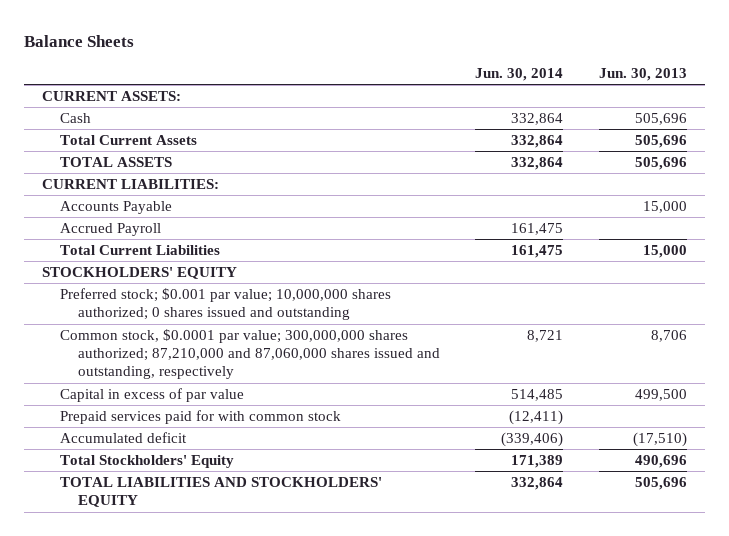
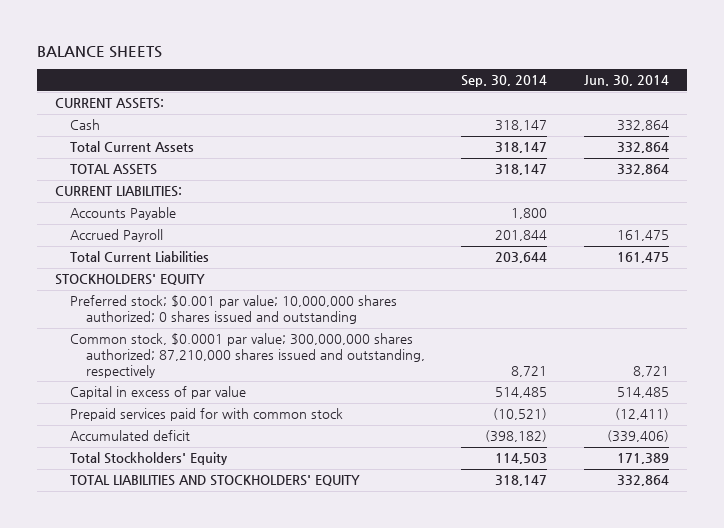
[23,35,134,48] Balance Sheets -> [36,46,162,59] BALANCE SHEETS
[599,68,688,82] Jun. 30, 2013 -> none
none -> [461,75,548,88] Sep. 30, 2014
[59,328,440,380] Common stock, $0.0001 par value; 300,000,000 shares authorized; 87,210,000 and 87,060,000 shares issued and outstanding, respectively -> [70,333,425,378] Common stock, $0.0001 par value; 300,000,000 shares authorized; 87,210,000 shares issued and outstanding, respectively

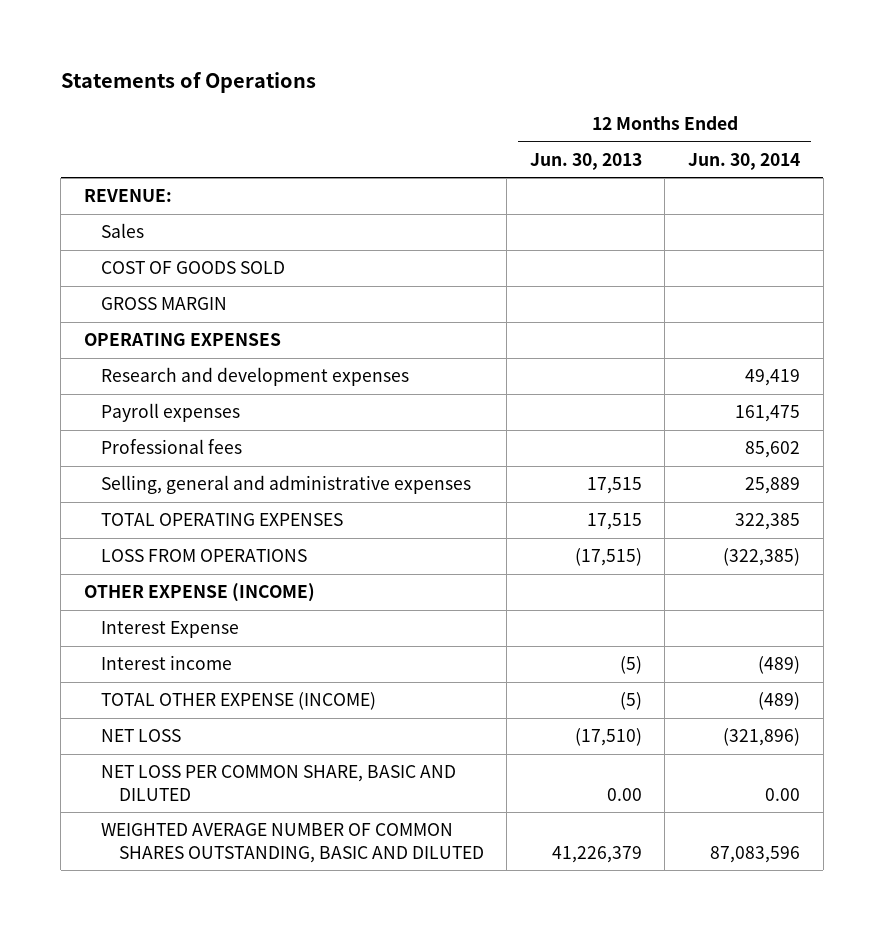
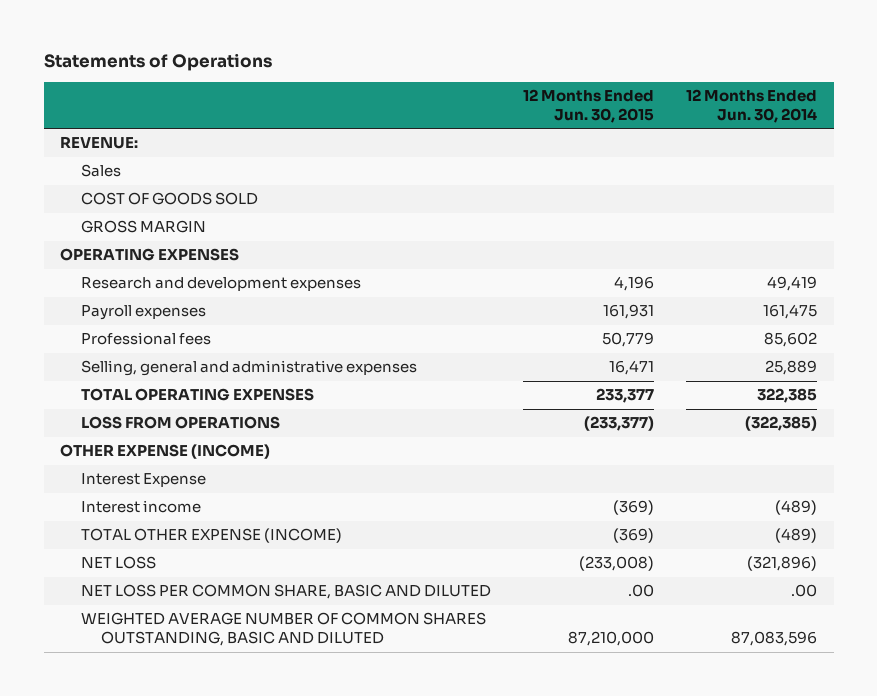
[529,152,642,170] Jun. 30, 2013 -> none
none -> [522,88,654,123] 12 Months Ended Jun. 30, 2015
[764,787,800,801] 0.00 -> [791,584,818,598] .00

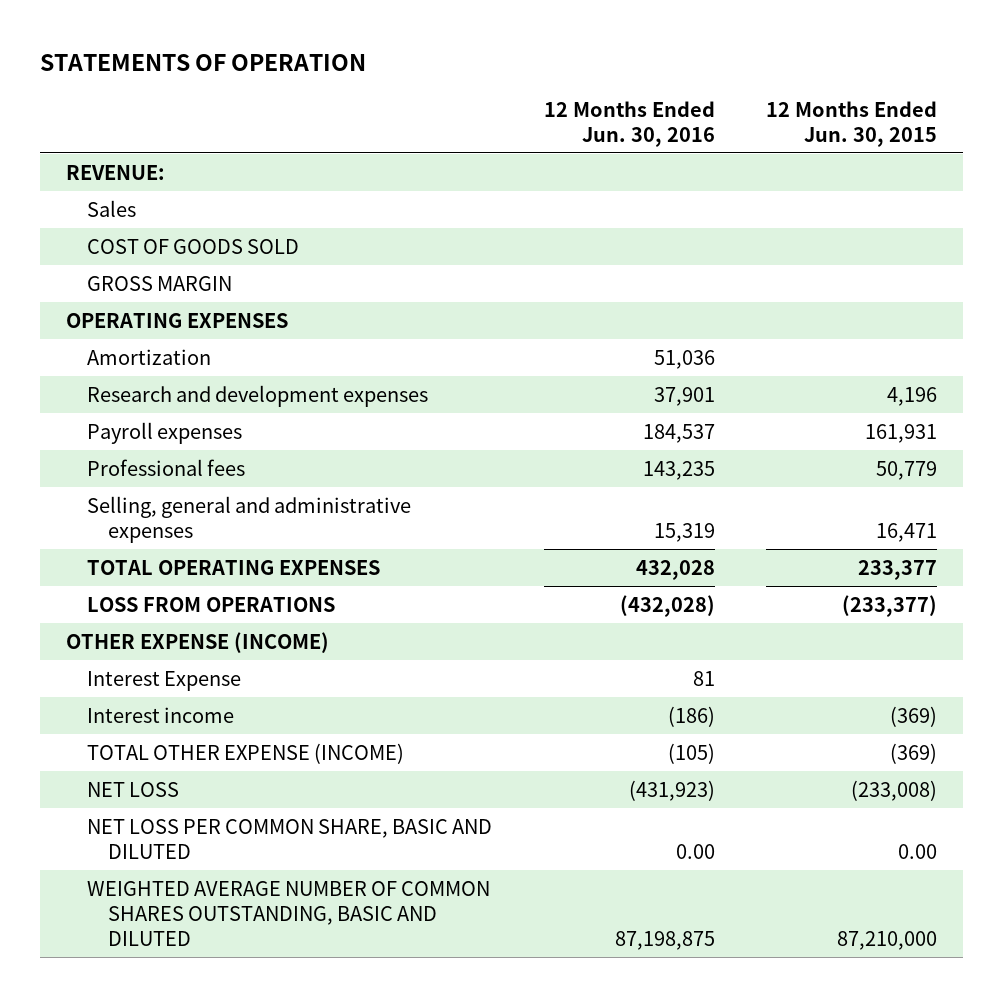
[43,52,272,71] Statements of Operations -> [40,54,367,72] STATEMENTS OF OPERATION
[686,88,818,123] 12 Months Ended Jun. 30, 2014 -> none
none -> [543,100,715,147] 12 Months Ended Jun. 30, 2016
none -> [87,348,212,365] Amortization
[627,584,654,598] .00 -> [898,843,938,859] 0.00

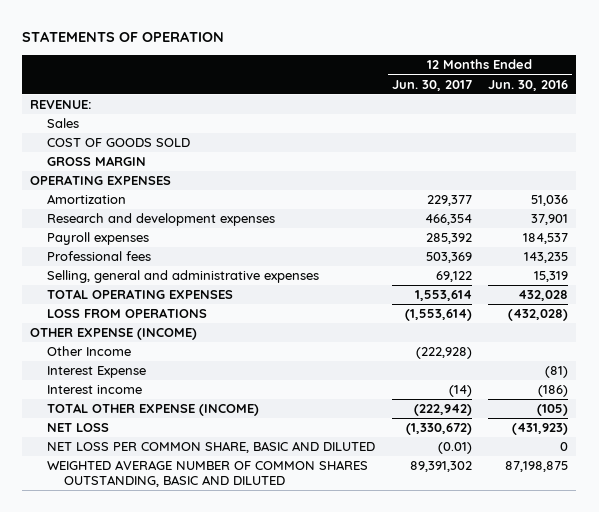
[766,100,938,147] 12 Months Ended Jun. 30, 2015 -> none
none -> [391,79,472,91] Jun. 30, 2017
none -> [47,346,132,357] Other Income
[692,670,715,686] 81 -> [545,366,569,379] (81)
[675,843,715,859] 0.00 -> [560,442,569,452] 0

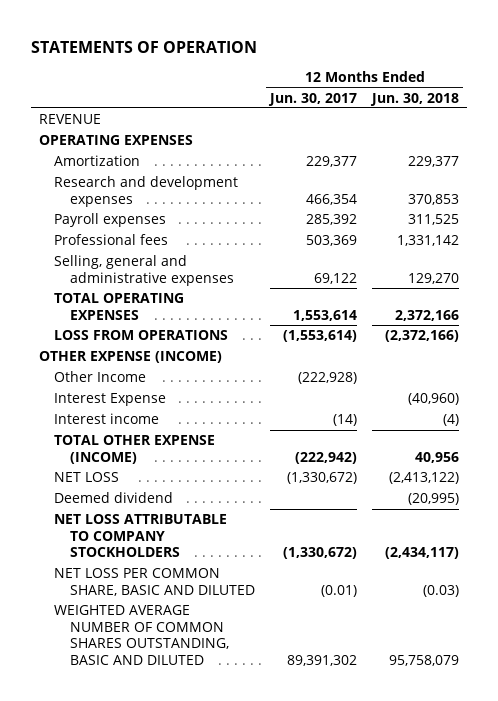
[488,79,569,91] Jun. 30, 2016 -> none
none -> [370,92,460,106] Jun. 30, 2018
[47,118,80,129] Sales -> none
[47,138,191,148] COST OF GOODS SOLD -> none
[47,156,147,167] GROSS MARGIN -> none
[30,100,93,110] REVENUE: -> [38,114,101,125] REVENUE
none -> [54,492,174,504] Deemed dividend
none -> [54,514,228,558] NET LOSS ATTRIBUTABLE TO COMPANY STOCKHOLDERS

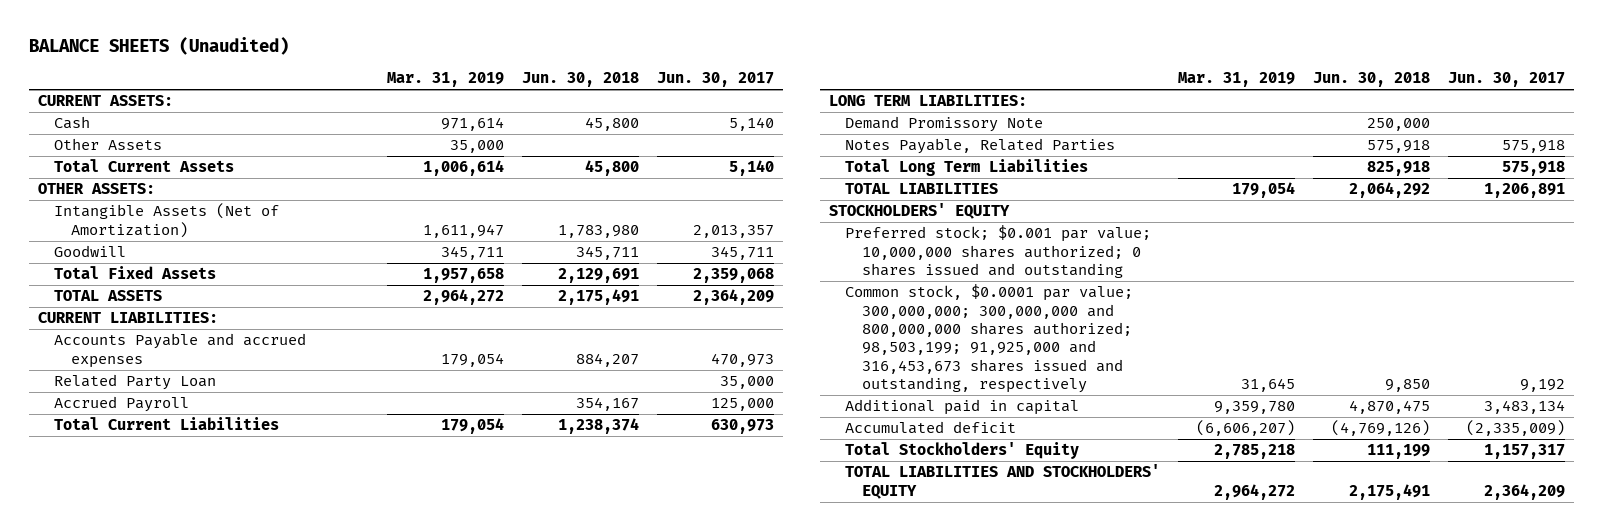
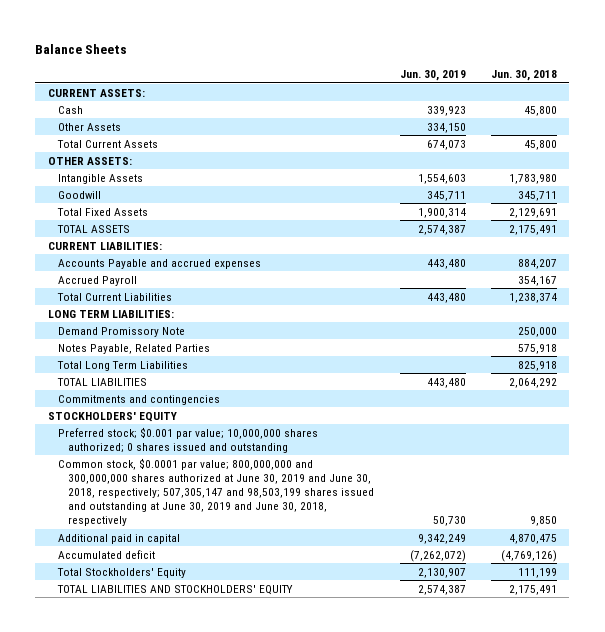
[28,36,289,55] BALANCE SHEETS (Unaudited) -> [35,43,128,54] Balance Sheets
[387,72,505,88] Mar. 31, 2019 -> none
[656,72,774,88] Jun. 30, 2017 -> none
none -> [399,70,466,82] Jun. 30, 2019
[54,203,280,238] Intangible Assets (Net of Amortization) -> [58,173,144,184] Intangible Assets
[54,374,217,391] Related Party Loan -> none
none -> [58,394,221,405] Commitments and contingencies
[845,284,1134,394] Common stock, $0.0001 par value; 300,000,000; 300,000,000 and 800,000,000 shares authorized; 98,503,199; 91,925,000 and 316,453,673 shares issued and outstanding, respectively -> [58,457,375,527] Common stock, $0.0001 par value; 800,000,000 and 300,000,000 shares authorized at June 30, 2019 and June 30, 2018, respectively; 507,305,147 and 98,503,199 shares issued and outstanding at June 30, 2019 and June 30, 2018, respectively

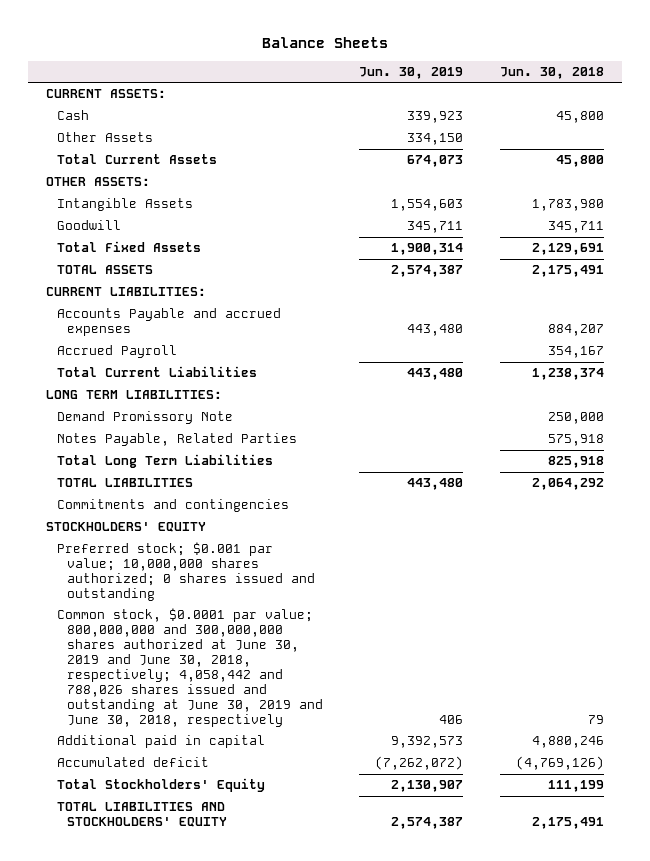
[58,457,375,527] Common stock, $0.0001 par value; 800,000,000 and 300,000,000 shares authorized at June 30, 2019 and June 30, 2018, respectively; 507,305,147 and 98,503,199 shares issued and outstanding at June 30, 2019 and June 30, 2018, respectively -> [56,608,324,727] Common stock, $0.0001 par value; 800,000,000 and 300,000,000 shares authorized at June 30, 2019 and June 30, 2018, respectively; 4,058,442 and 788,026 shares issued and outstanding at June 30, 2019 and June 30, 2018, respectively
[432,516,466,527] 50,730 -> [439,714,464,724] 406
[529,516,557,527] 9,850 -> [587,714,604,724] 79
[417,533,466,544] 9,342,249 -> [391,736,464,749] 9,392,573
[508,533,557,544] 4,870,475 -> [531,736,604,749] 4,880,246

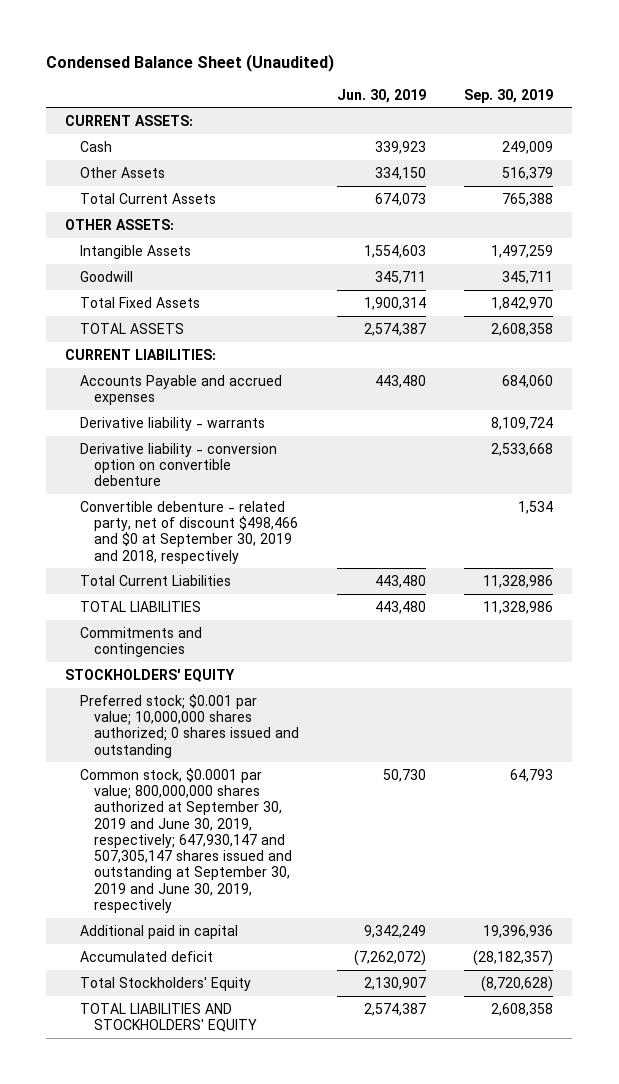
[261,36,388,48] Balance Sheets -> [46,53,335,72] Condensed Balance Sheet (Unaudited)
[499,66,604,79] Jun. 30, 2018 -> none
none -> [464,88,554,103] Sep. 30, 2019
[56,345,177,359] Accrued Payroll -> none
none -> [79,416,265,431] Derivative liability - warrants
none -> [79,442,277,487] Derivative liability - conversion option on convertible debenture
none -> [79,500,299,564] Convertible debenture - related party, net of discount $498,466 and $0 at September 30, 2019 and 2018, respectively
[45,390,222,400] LONG TERM LIABILITIES: -> none
[56,411,233,425] Demand Promissory Note -> none
[56,433,297,447] Notes Payable, Related Parties -> none
[56,454,273,469] Total Long Term Liabilities -> none
[56,608,324,727] Common stock, $0.0001 par value; 800,000,000 and 300,000,000 shares authorized at June 30, 2019 and June 30, 2018, respectively; 4,058,442 and 788,026 shares issued and outstanding at June 30, 2019 and June 30, 2018, respectively -> [79,767,293,914] Common stock, $0.0001 par value; 800,000,000 shares authorized at September 30, 2019 and June 30, 2019, respectively; 647,930,147 and 507,305,147 shares issued and outstanding at September 30, 2019 and June 30, 2019, respectively
[439,714,464,724] 406 -> [383,768,427,782] 50,730
[391,736,464,749] 9,392,573 -> [364,924,427,938] 9,342,249

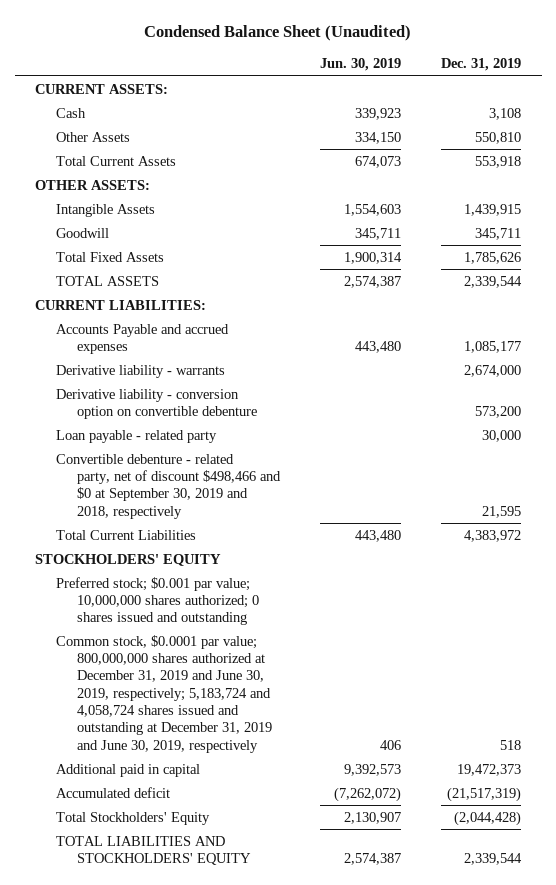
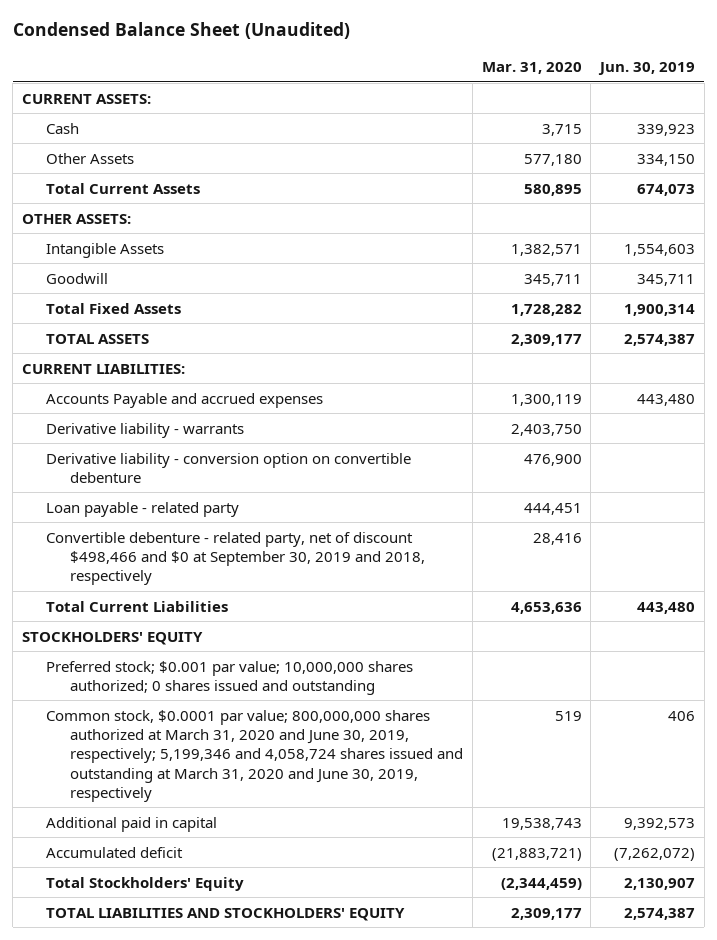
[441,58,522,72] Dec. 31, 2019 -> none
none -> [481,62,582,75] Mar. 31, 2020
[55,634,272,753] Common stock, $0.0001 par value; 800,000,000 shares authorized at December 31, 2019 and June 30, 2019, respectively; 5,183,724 and 4,058,724 shares issued and outstanding at December 31, 2019 and June 30, 2019, respectively -> [46,709,464,802] Common stock, $0.0001 par value; 800,000,000 shares authorized at March 31, 2020 and June 30, 2019, respectively; 5,199,346 and 4,058,724 shares issued and outstanding at March 31, 2020 and June 30, 2019, respectively

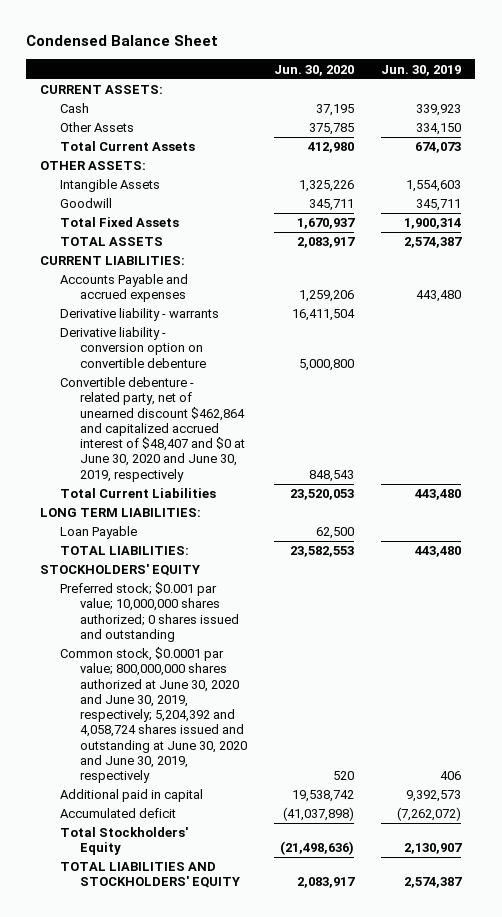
[12,22,350,40] Condensed Balance Sheet (Unaudited) -> [26,35,219,47] Condensed Balance Sheet
[481,62,582,75] Mar. 31, 2020 -> none
none -> [274,64,355,76] Jun. 30, 2020
[46,501,240,517] Loan payable - related party -> none
[46,531,426,586] Convertible debenture - related party, net of discount $498,466 and $0 at September 30, 2019 and 2018, respectively -> [60,377,246,482] Convertible debenture - related party, net of unearned discount $462,864 and capitalized accrued interest of $48,407 and $0 at June 30, 2020 and June 30, 2019, respectively
none -> [40,508,202,518] LONG TERM LIABILITIES:
none -> [60,526,138,540] Loan Payable
none -> [60,546,190,556] TOTAL LIABILITIES:
[46,709,464,802] Common stock, $0.0001 par value; 800,000,000 shares authorized at March 31, 2020 and June 30, 2019, respectively; 5,199,346 and 4,058,724 shares issued and outstanding at March 31, 2020 and June 30, 2019, respectively -> [60,647,248,784] Common stock, $0.0001 par value; 800,000,000 shares authorized at June 30, 2020 and June 30, 2019, respectively; 5,204,392 and 4,058,724 shares issued and outstanding at June 30, 2020 and June 30, 2019, respectively

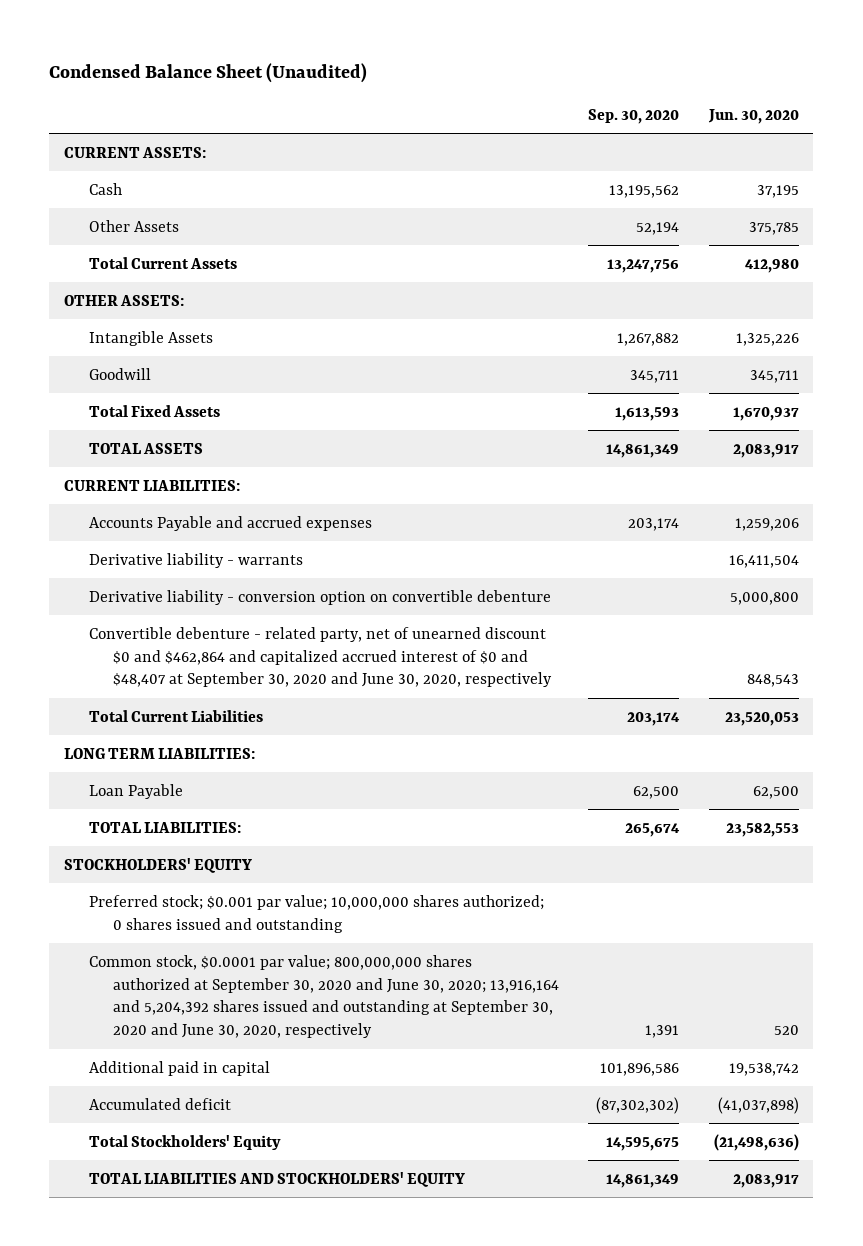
[26,35,219,47] Condensed Balance Sheet -> [49,62,368,83] Condensed Balance Sheet (Unaudited)
[381,64,462,76] Jun. 30, 2019 -> none
none -> [588,108,680,124] Sep. 30, 2020
[60,377,246,482] Convertible debenture - related party, net of unearned discount $462,864 and capitalized accrued interest of $48,407 and $0 at June 30, 2020 and June 30, 2019, respectively -> [88,626,553,688] Convertible debenture - related party, net of unearned discount $0 and $462,864 and capitalized accrued interest of $0 and $48,407 at September 30, 2020 and June 30, 2020, respectively
[60,647,248,784] Common stock, $0.0001 par value; 800,000,000 shares authorized at June 30, 2020 and June 30, 2019, respectively; 5,204,392 and 4,058,724 shares issued and outstanding at June 30, 2020 and June 30, 2019, respectively -> [88,954,560,1039] Common stock, $0.0001 par value; 800,000,000 shares authorized at September 30, 2020 and June 30, 2020; 13,916,164 and 5,204,392 shares issued and outstanding at September 30, 2020 and June 30, 2020, respectively

